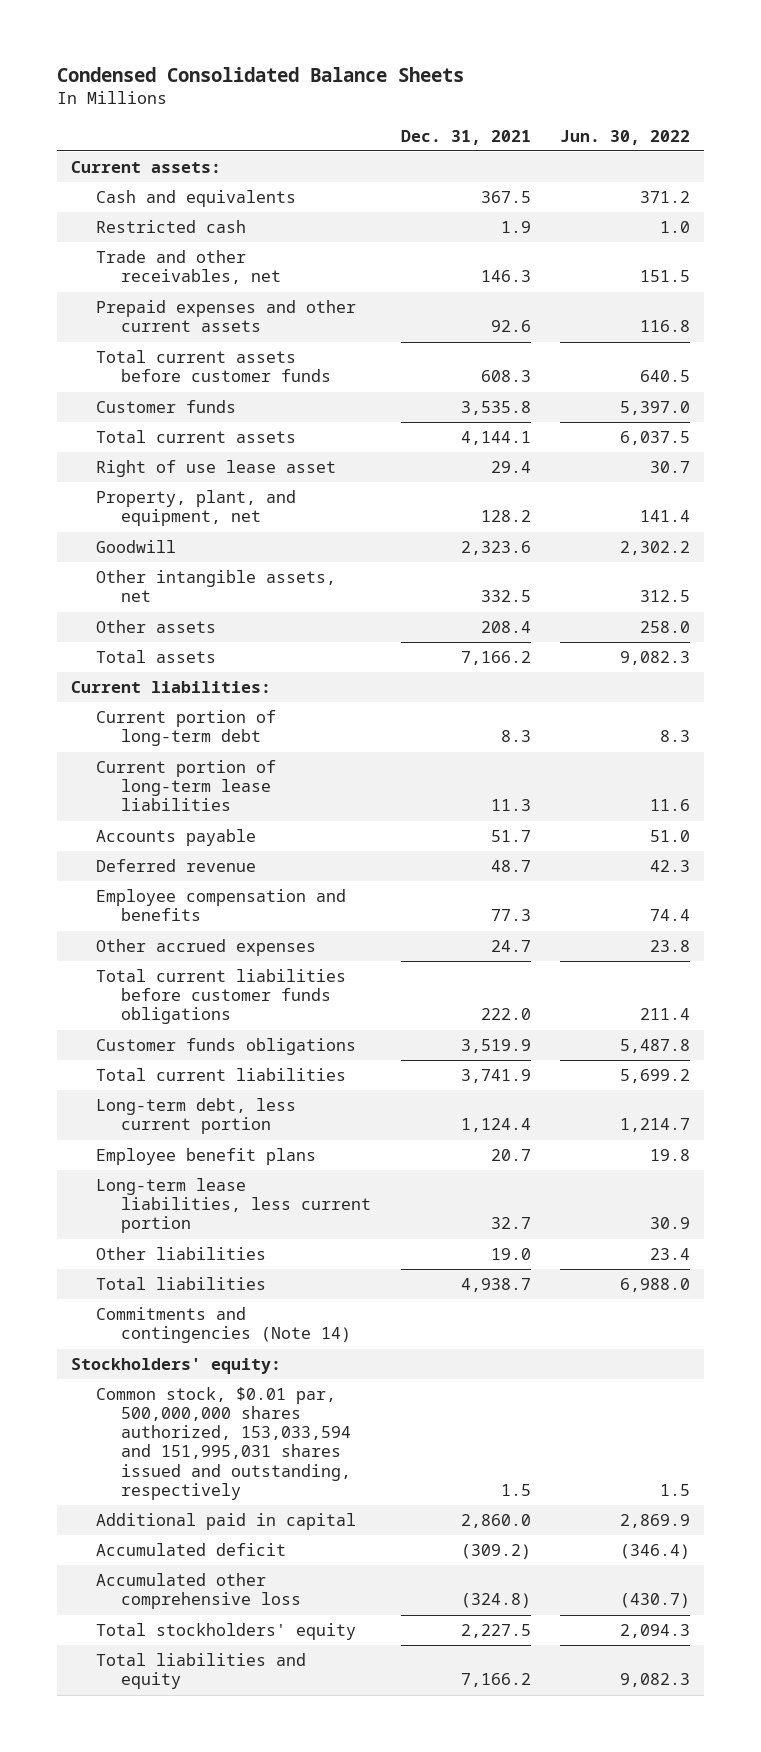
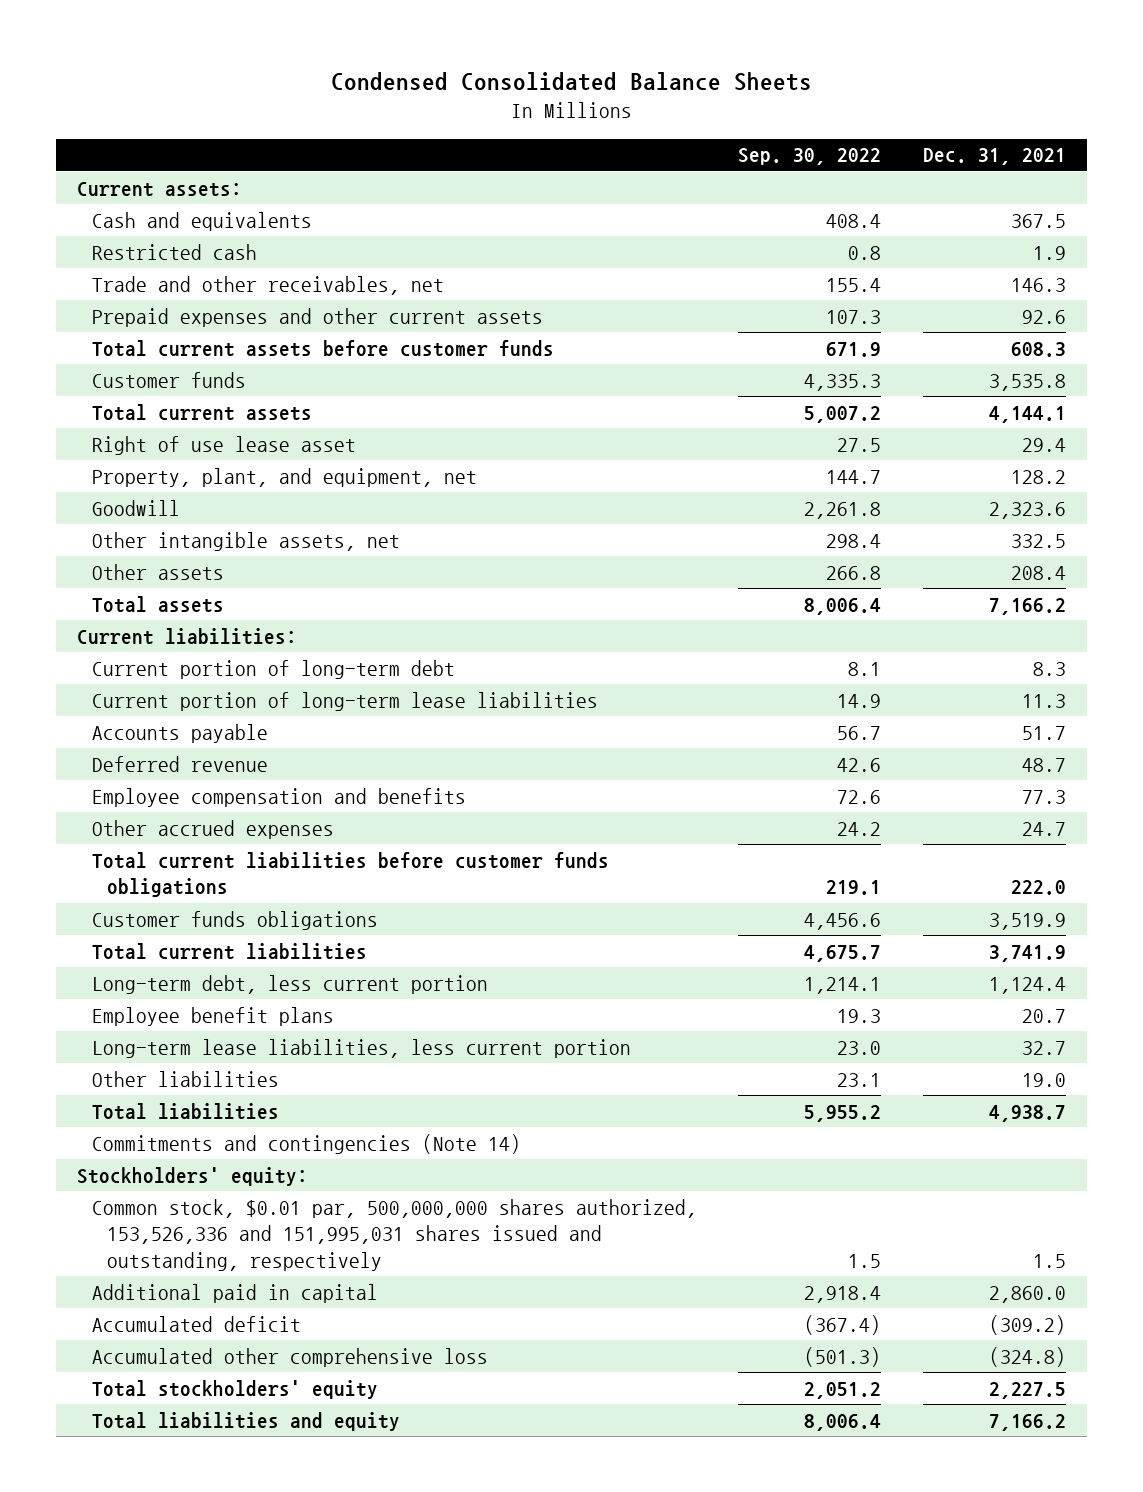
[559,129,690,145] Jun. 30, 2022 -> none
none -> [738,148,882,166] Sep. 30, 2022
[96,1387,352,1500] Common stock, $0.01 par, 500,000,000 shares authorized, 153,033,594 and 151,995,031 shares issued and outstanding, respectively -> [91,1198,697,1271] Common stock, $0.01 par, 500,000,000 shares authorized, 153,526,336 and 151,995,031 shares issued and outstanding, respectively

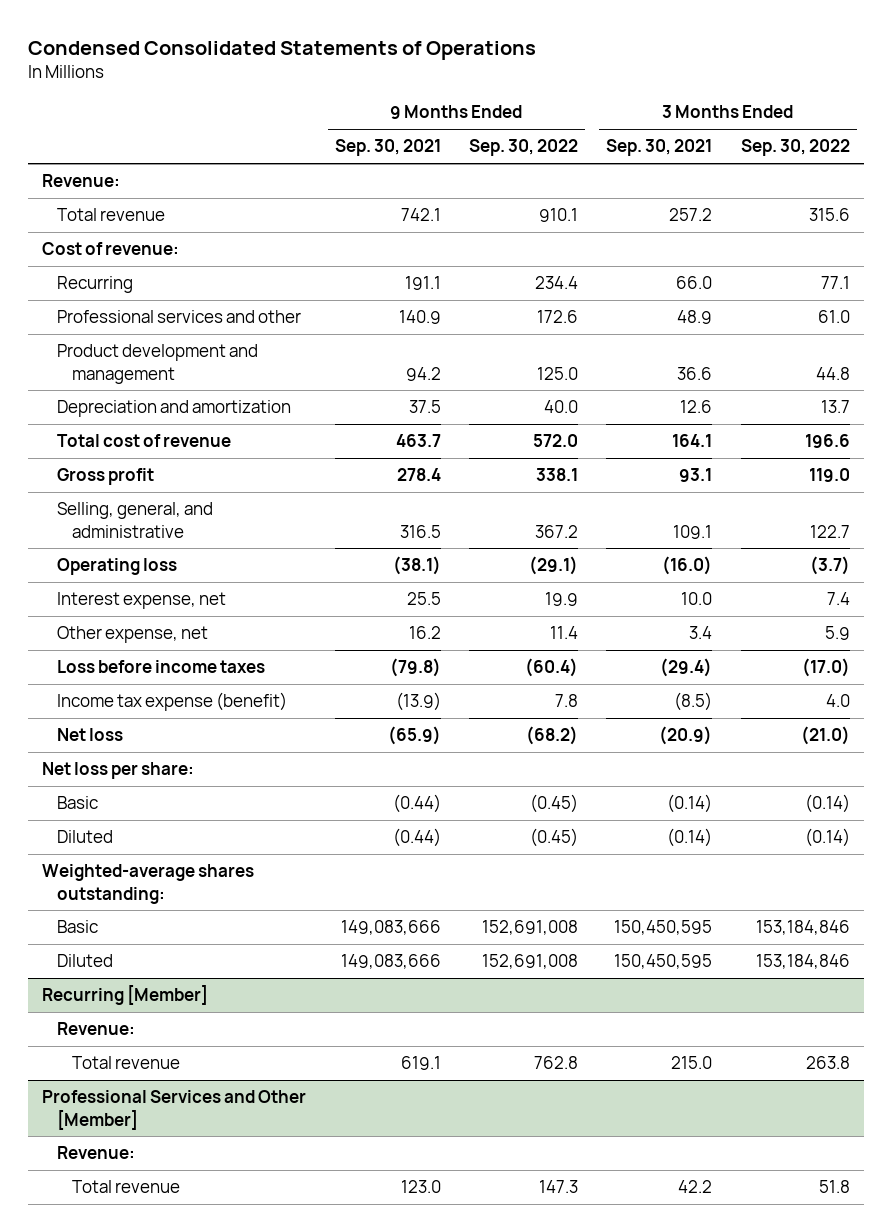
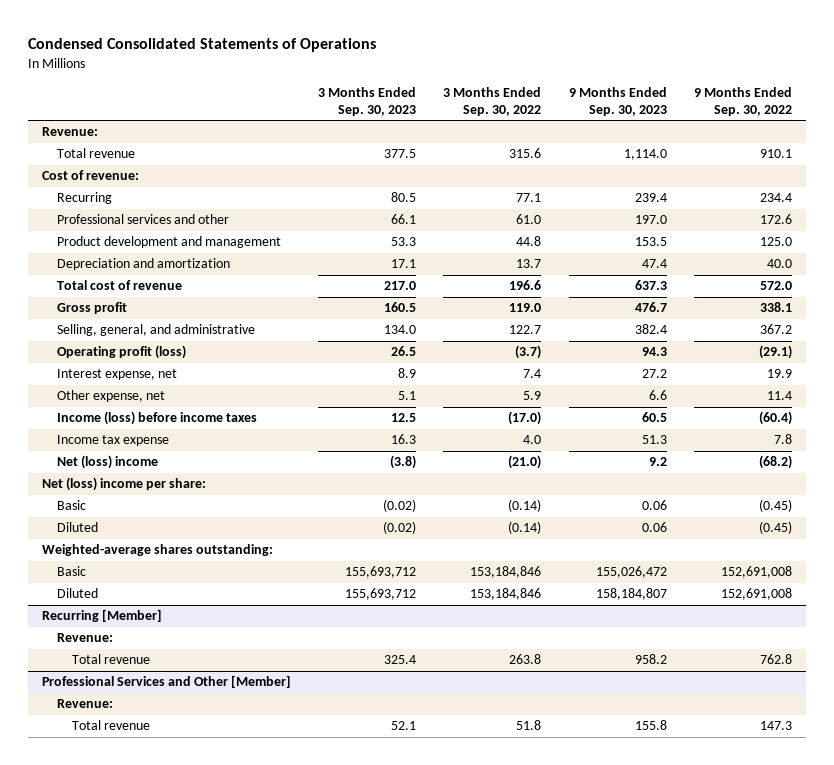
[334,139,441,157] Sep. 30, 2021 -> none
[606,139,713,157] Sep. 30, 2021 -> none
none -> [317,87,416,116] 3 Months Ended Sep. 30, 2023
none -> [568,87,667,116] 9 Months Ended Sep. 30, 2023
[57,558,178,576] Operating loss -> [56,345,186,360] Operating profit (loss)
[57,660,266,674] Loss before income taxes -> [56,411,257,426] Income (loss) before income taxes
[57,692,288,712] Income tax expense (benefit) -> [56,435,169,447] Income tax expense
[57,728,124,742] Net loss -> [56,455,158,470] Net (loss) income
[42,762,195,780] Net loss per share: -> [41,477,206,492] Net (loss) income per share:

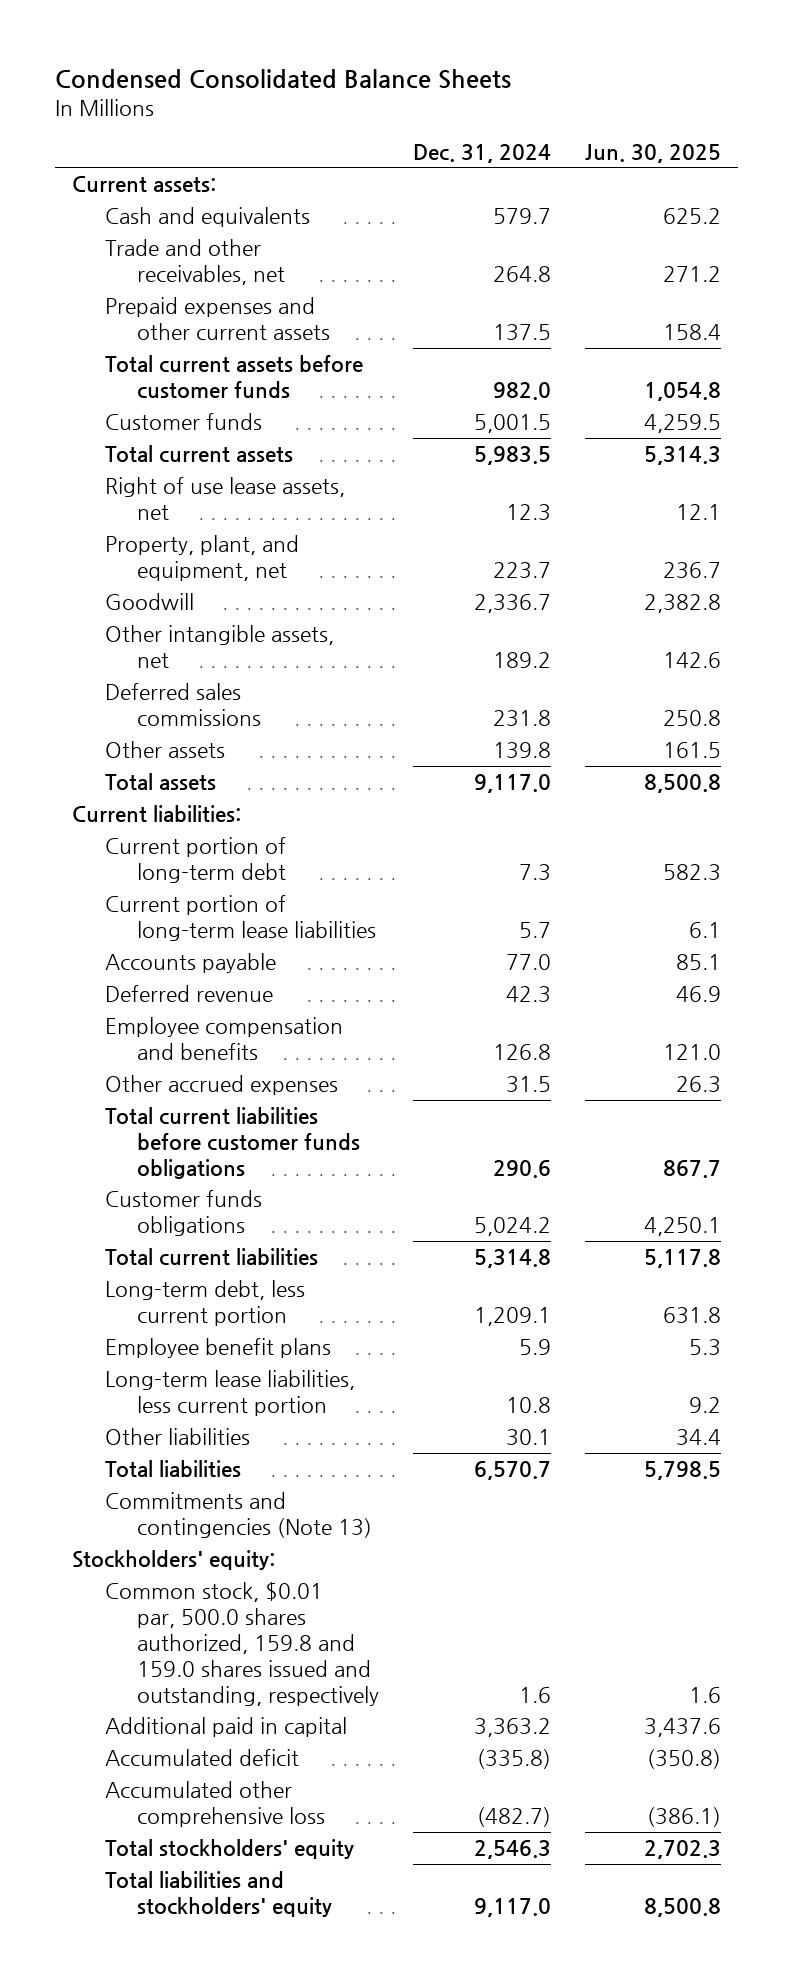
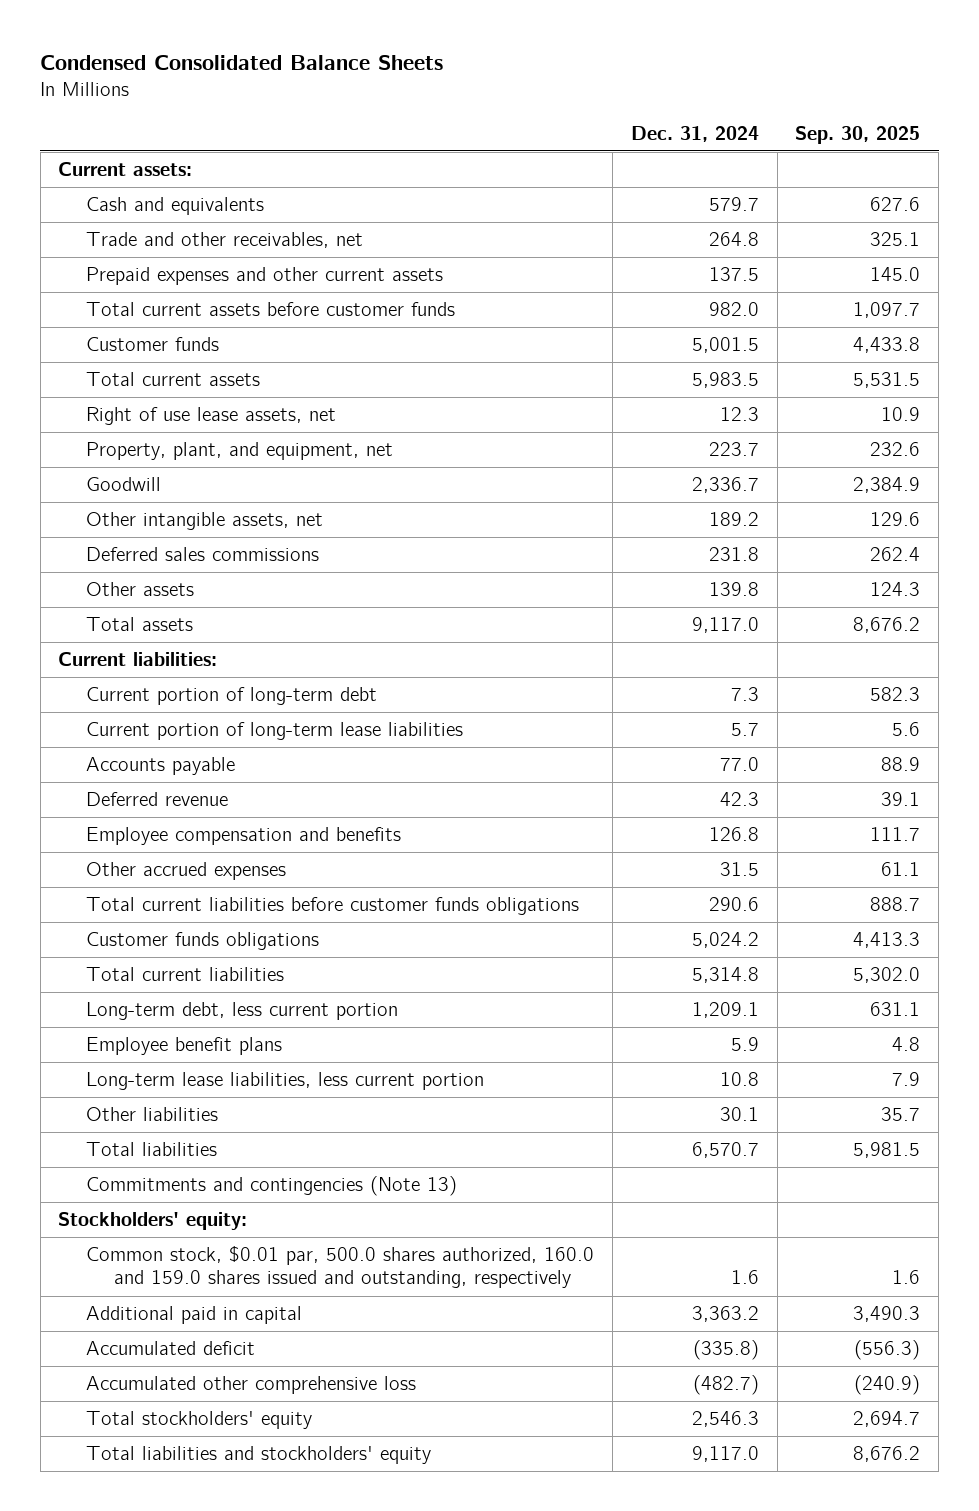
[584,143,721,163] Jun. 30, 2025 -> none
none -> [795,125,921,144] Sep. 30, 2025
[104,1582,380,1706] Common stock, $0.01 par, 500.0 shares authorized, 159.8 and 159.0 shares issued and outstanding, respectively -> [86,1246,595,1289] Common stock, $0.01 par, 500.0 shares authorized, 160.0 and 159.0 shares issued and outstanding, respectively

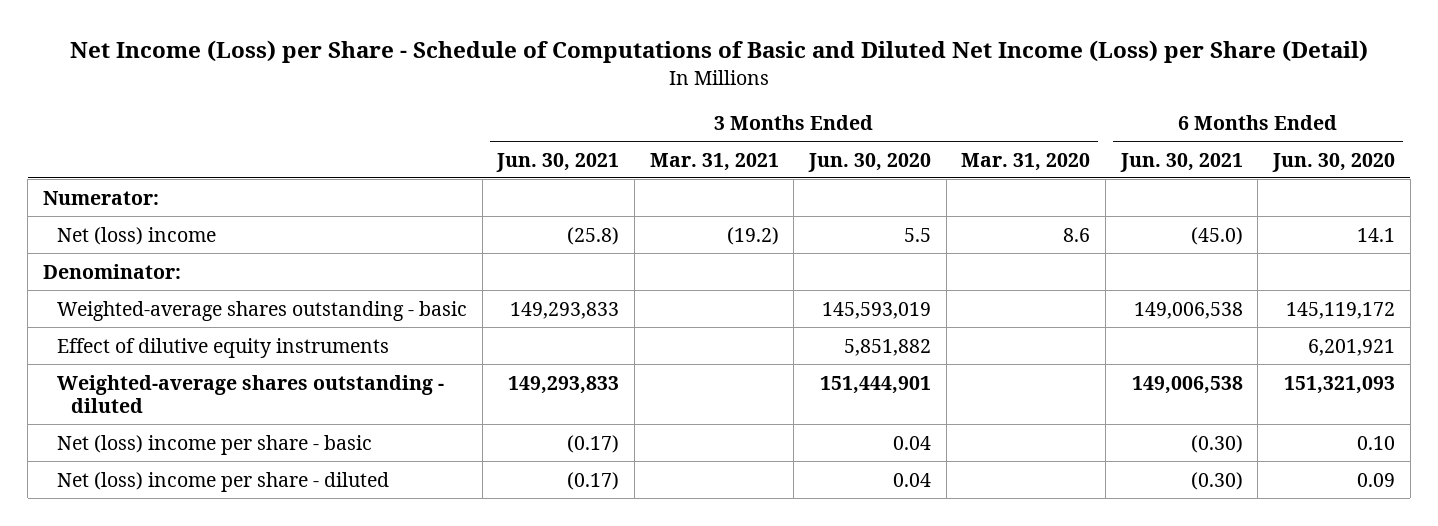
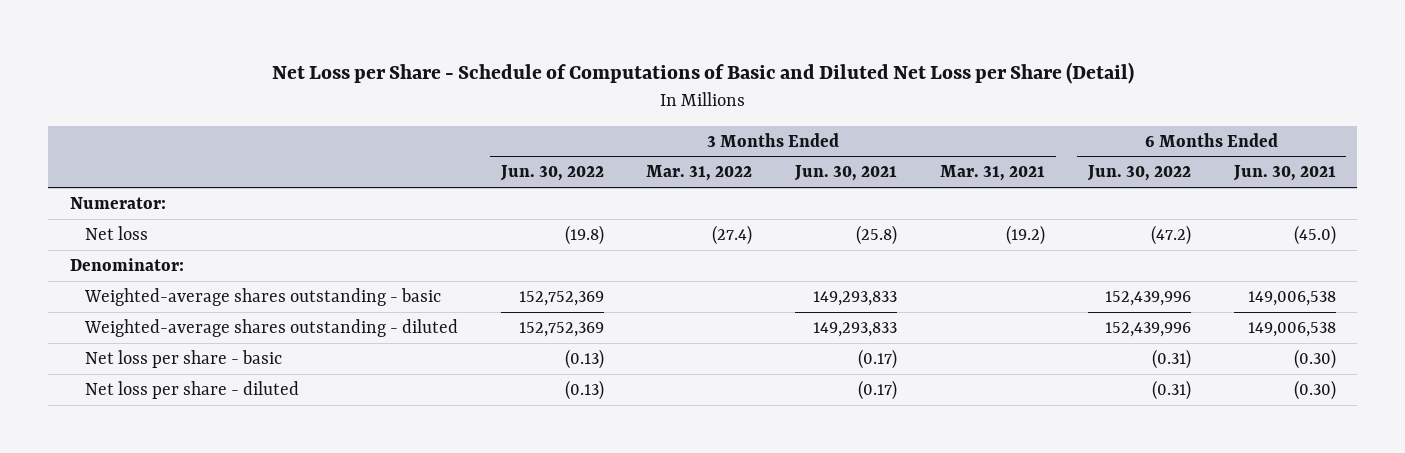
[70,40,1369,64] Net Income (Loss) per Share - Schedule of Computations of Basic and Diluted Net Income (Loss) per Share (Detail) -> [271,62,1134,85] Net Loss per Share - Schedule of Computations of Basic and Diluted Net Loss per Share (Detail)
[807,152,931,172] Jun. 30, 2020 -> none
[961,152,1091,171] Mar. 31, 2020 -> none
[1272,152,1396,172] Jun. 30, 2020 -> none
none -> [499,165,604,182] Jun. 30, 2022
none -> [646,165,753,182] Mar. 31, 2022
none -> [1086,165,1191,182] Jun. 30, 2022
[56,226,216,245] Net (loss) income -> [84,226,148,241] Net loss
[56,337,389,358] Effect of dilutive equity instruments -> none
[56,434,372,455] Net (loss) income per share - basic -> [84,350,282,369] Net loss per share - basic
[56,471,389,492] Net (loss) income per share - diluted -> [84,381,299,400] Net loss per share - diluted

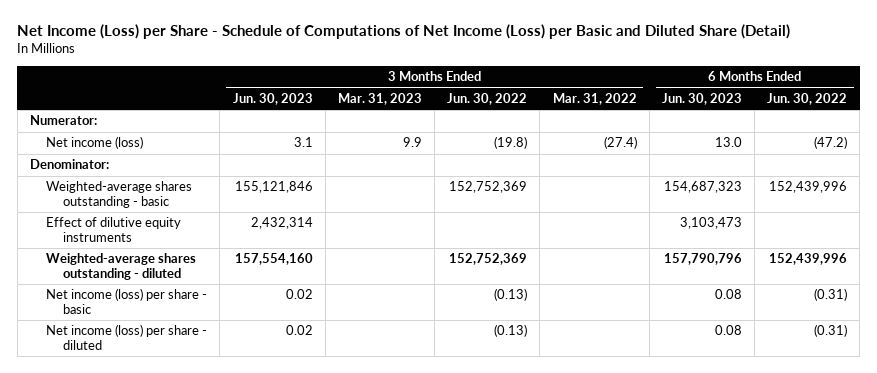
[271,62,1134,85] Net Loss per Share - Schedule of Computations of Basic and Diluted Net Loss per Share (Detail) -> [17,24,791,40] Net Income (Loss) per Share - Schedule of Computations of Net Income (Loss) per Basic and Diluted Share (Detail)
[794,165,898,182] Jun. 30, 2021 -> none
[939,165,1045,182] Mar. 31, 2021 -> none
[1232,165,1336,182] Jun. 30, 2021 -> none
none -> [232,92,313,105] Jun. 30, 2023
none -> [337,92,422,105] Mar. 31, 2023
none -> [661,92,742,105] Jun. 30, 2023
[84,226,148,241] Net loss -> [46,136,144,150] Net income (loss)
none -> [46,217,182,242] Effect of dilutive equity instruments
[84,350,282,369] Net loss per share - basic -> [46,288,208,314] Net income (loss) per share - basic
[84,381,299,400] Net loss per share - diluted -> [46,324,208,350] Net income (loss) per share - diluted

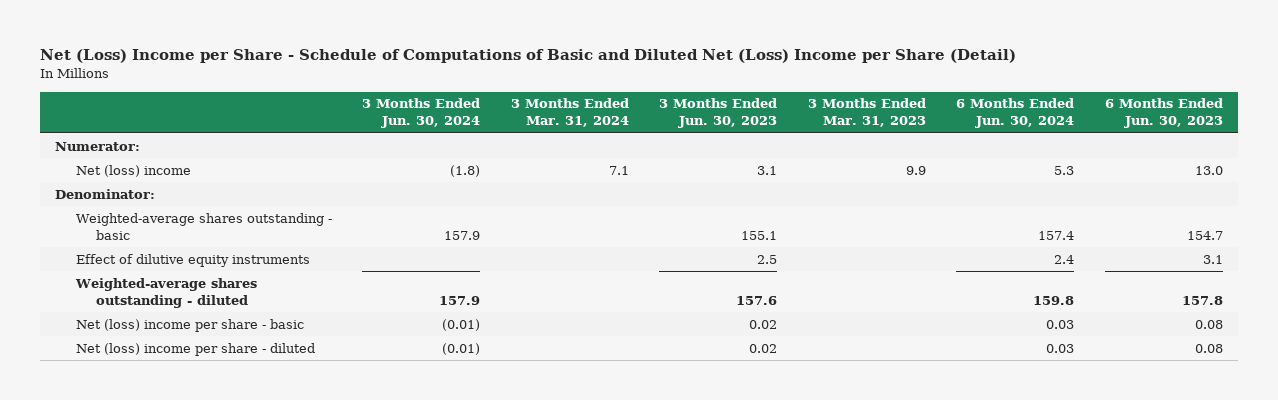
[17,24,791,40] Net Income (Loss) per Share - Schedule of Computations of Net Income (Loss) per Basic and Diluted Share (Detail) -> [39,49,1016,64] Net (Loss) Income per Share - Schedule of Computations of Basic and Diluted Net (Loss) Income per Share (Detail)
[447,92,528,105] Jun. 30, 2022 -> none
[552,92,637,105] Mar. 31, 2022 -> none
[767,92,848,105] Jun. 30, 2022 -> none
none -> [362,98,481,129] 3 Months Ended Jun. 30, 2024
none -> [510,98,629,128] 3 Months Ended Mar. 31, 2024
none -> [956,98,1075,129] 6 Months Ended Jun. 30, 2024
[46,136,144,150] Net income (loss) -> [75,164,191,177] Net (loss) income
[234,181,313,194] 155,121,846 -> [741,230,778,240] 155.1
[663,181,742,194] 154,687,323 -> [1186,230,1223,240] 154.7
[250,217,313,230] 2,432,314 -> [757,254,778,264] 2.5
[679,217,742,230] 3,103,473 -> [1202,254,1223,264] 3.1
[234,253,313,266] 157,554,160 -> [736,295,778,305] 157.6
[663,253,742,266] 157,790,796 -> [1181,295,1223,305] 157.8
[46,288,208,314] Net income (loss) per share - basic -> [75,318,304,332] Net (loss) income per share - basic
[46,324,208,350] Net income (loss) per share - diluted -> [75,342,315,356] Net (loss) income per share - diluted

